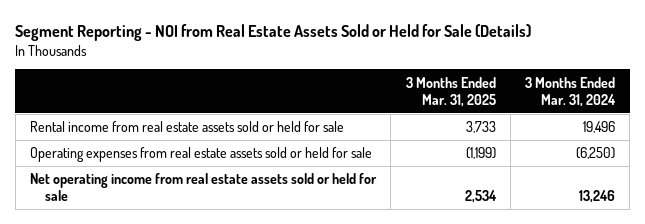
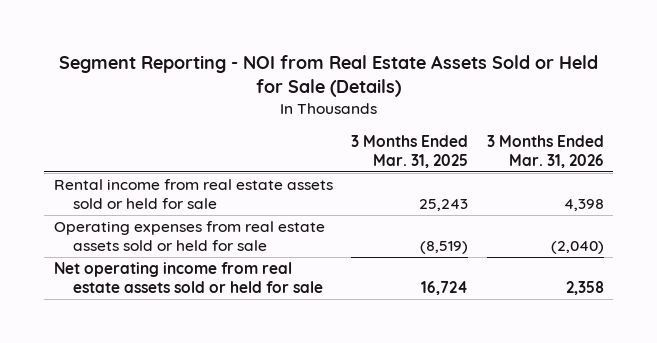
[525,76,617,107] 3 Months Ended Mar. 31, 2024 -> none
none -> [486,134,604,168] 3 Months Ended Mar. 31, 2026
[465,121,496,134] 3,733 -> [419,198,469,211] 25,243
[465,147,496,160] (1,199) -> [420,240,469,254] (8,519)
[464,190,497,204] 2,534 -> [421,280,469,295] 16,724

